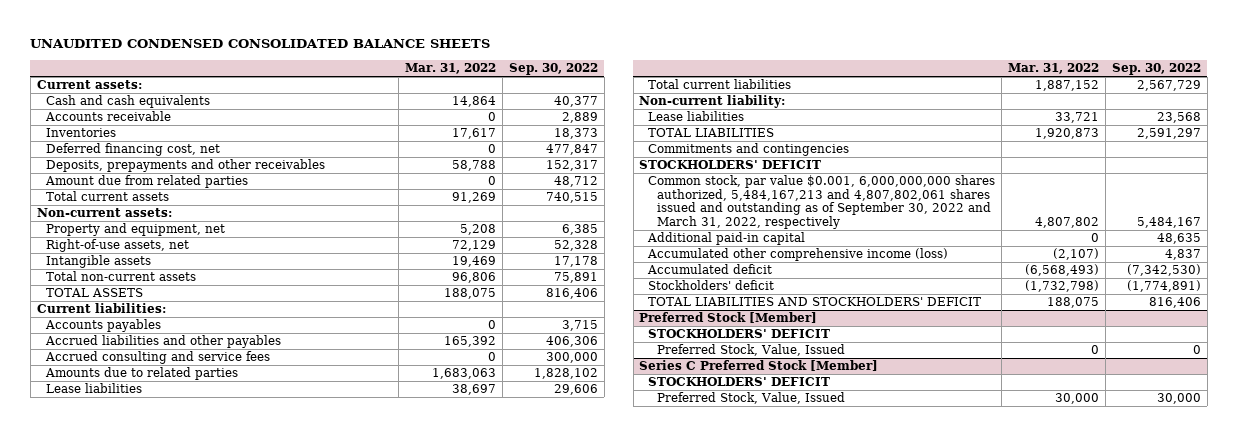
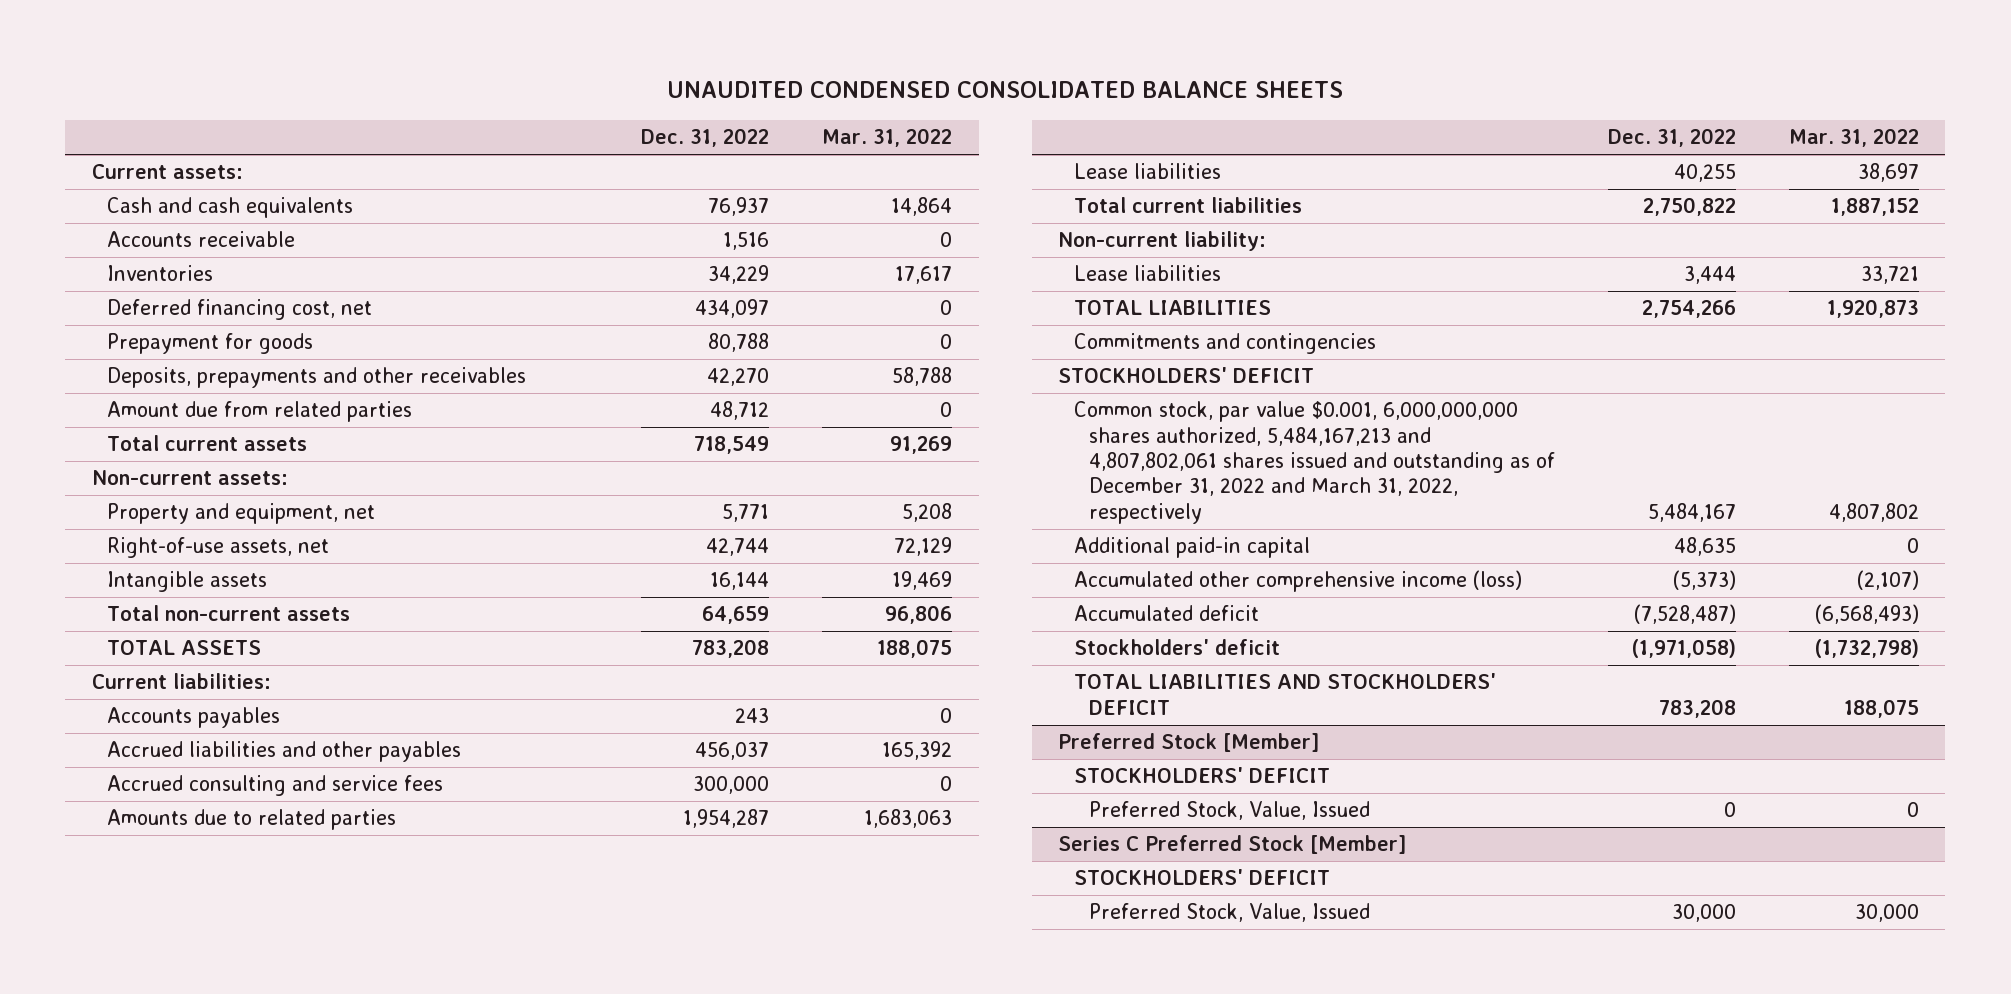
[509,63,599,76] Sep. 30, 2022 -> none
none -> [641,128,770,148] Dec. 31, 2022
none -> [106,333,313,355] Prepayment for goods
[648,175,996,229] Common stock, par value $0.001, 6,000,000,000 shares authorized, 5,484,167,213 and 4,807,802,061 shares issued and outstanding as of September 30, 2022 and March 31, 2022, respectively -> [1073,401,1555,524] Common stock, par value $0.001, 6,000,000,000 shares authorized, 5,484,167,213 and 4,807,802,061 shares issued and outstanding as of December 31, 2022 and March 31, 2022, respectively

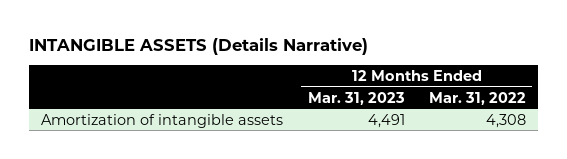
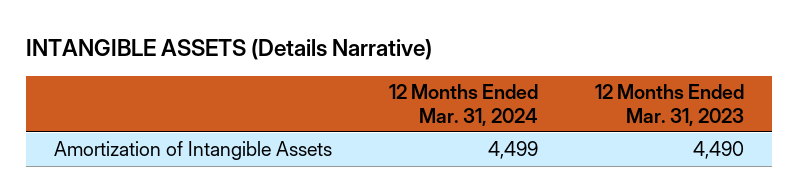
[429,91,527,105] Mar. 31, 2022 -> none
none -> [389,84,539,126] 12 Months Ended Mar. 31, 2024
[41,113,284,128] Amortization of intangible assets -> [54,141,333,161] Amortization of Intangible Assets
[367,113,405,128] 4,491 -> [692,141,744,160] 4,490

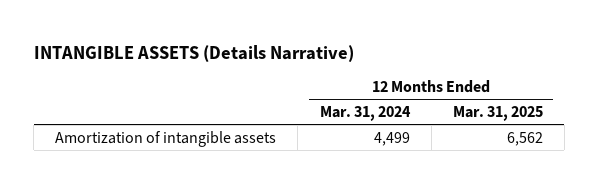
[594,84,744,126] 12 Months Ended Mar. 31, 2023 -> none
none -> [452,105,543,121] Mar. 31, 2025
[54,141,333,161] Amortization of Intangible Assets -> [55,130,277,147] Amortization of intangible assets

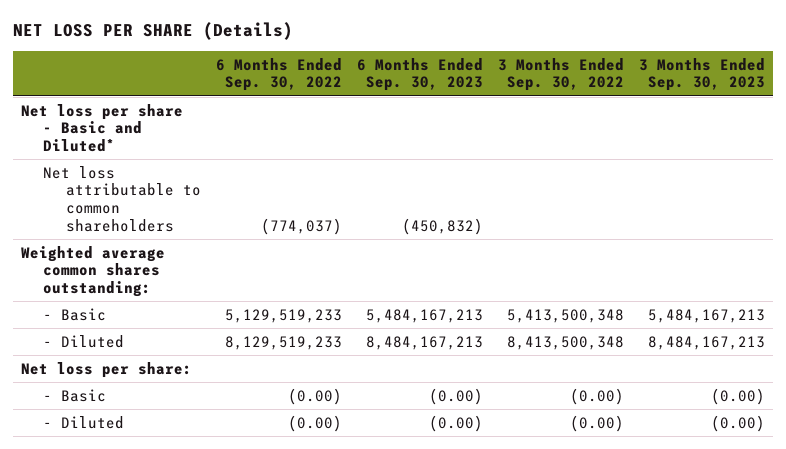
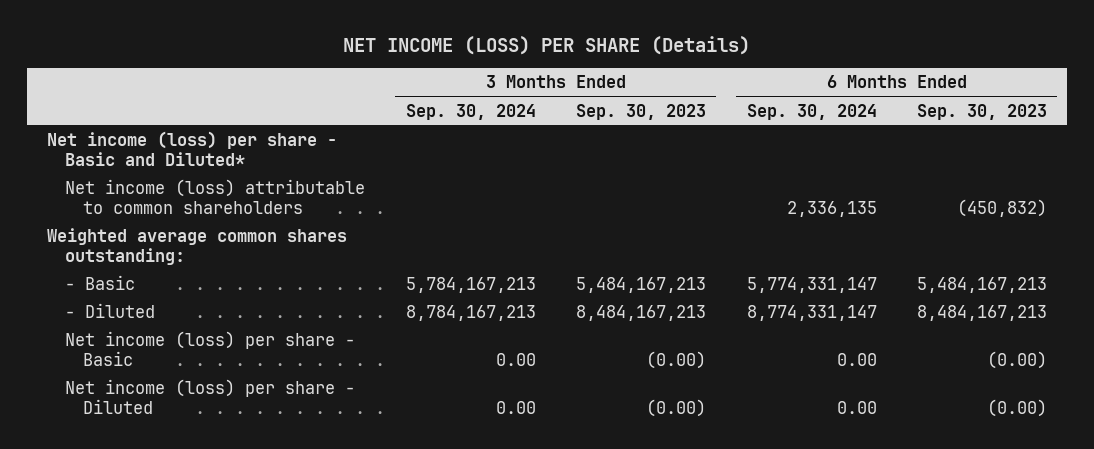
[13,22,294,41] NET LOSS PER SHARE (Details) -> [343,36,751,56] NET INCOME (LOSS) PER SHARE (Details)
[215,57,342,92] 6 Months Ended Sep. 30, 2022 -> none
[498,57,625,92] 3 Months Ended Sep. 30, 2022 -> none
none -> [405,103,536,120] Sep. 30, 2024
none -> [746,103,877,120] Sep. 30, 2024
[20,103,183,153] Net loss per share - Basic and Diluted* -> [46,131,337,166] Net income (loss) per share - Basic and Diluted*
[43,165,201,232] Net loss attributable to common shareholders -> [65,179,366,214] Net income (loss) attributable to common shareholders
[20,361,192,378] Net loss per share: -> none
[43,388,107,402] - Basic -> [65,331,356,366] Net income (loss) per share - Basic
[43,415,125,429] - Diluted -> [65,379,356,414] Net income (loss) per share - Diluted

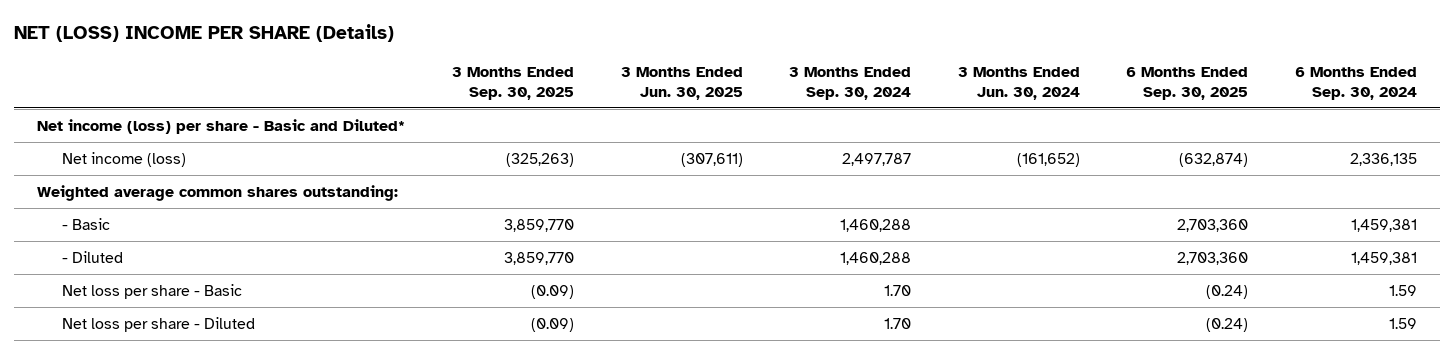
[343,36,751,56] NET INCOME (LOSS) PER SHARE (Details) -> [14,23,395,42] NET (LOSS) INCOME PER SHARE (Details)
[576,103,707,120] Sep. 30, 2023 -> none
[917,103,1048,120] Sep. 30, 2023 -> none
none -> [451,66,574,100] 3 Months Ended Sep. 30, 2025
none -> [620,66,743,100] 3 Months Ended Jun. 30, 2025
none -> [957,66,1080,100] 3 Months Ended Jun. 30, 2024
none -> [1126,66,1249,100] 6 Months Ended Sep. 30, 2025
[65,179,366,214] Net income (loss) attributable to common shareholders -> none
none -> [62,151,187,167] Net income (loss)
[405,277,536,294] 5,784,167,213 -> [840,218,912,232] 1,460,288
[746,277,877,294] 5,774,331,147 -> [1350,218,1417,232] 1,459,381
[405,305,536,322] 8,784,167,213 -> [840,251,912,265] 1,460,288
[746,305,877,322] 8,774,331,147 -> [1350,251,1417,265] 1,459,381
[65,331,356,366] Net income (loss) per share - Basic -> [62,283,243,299] Net loss per share - Basic
[495,352,536,366] 0.00 -> [884,284,912,296] 1.70
[836,352,877,366] 0.00 -> [1388,284,1417,296] 1.59
[65,379,356,414] Net income (loss) per share - Diluted -> [62,316,256,332] Net loss per share - Diluted
[495,400,536,414] 0.00 -> [884,317,912,329] 1.70
[836,400,877,414] 0.00 -> [1388,317,1417,329] 1.59

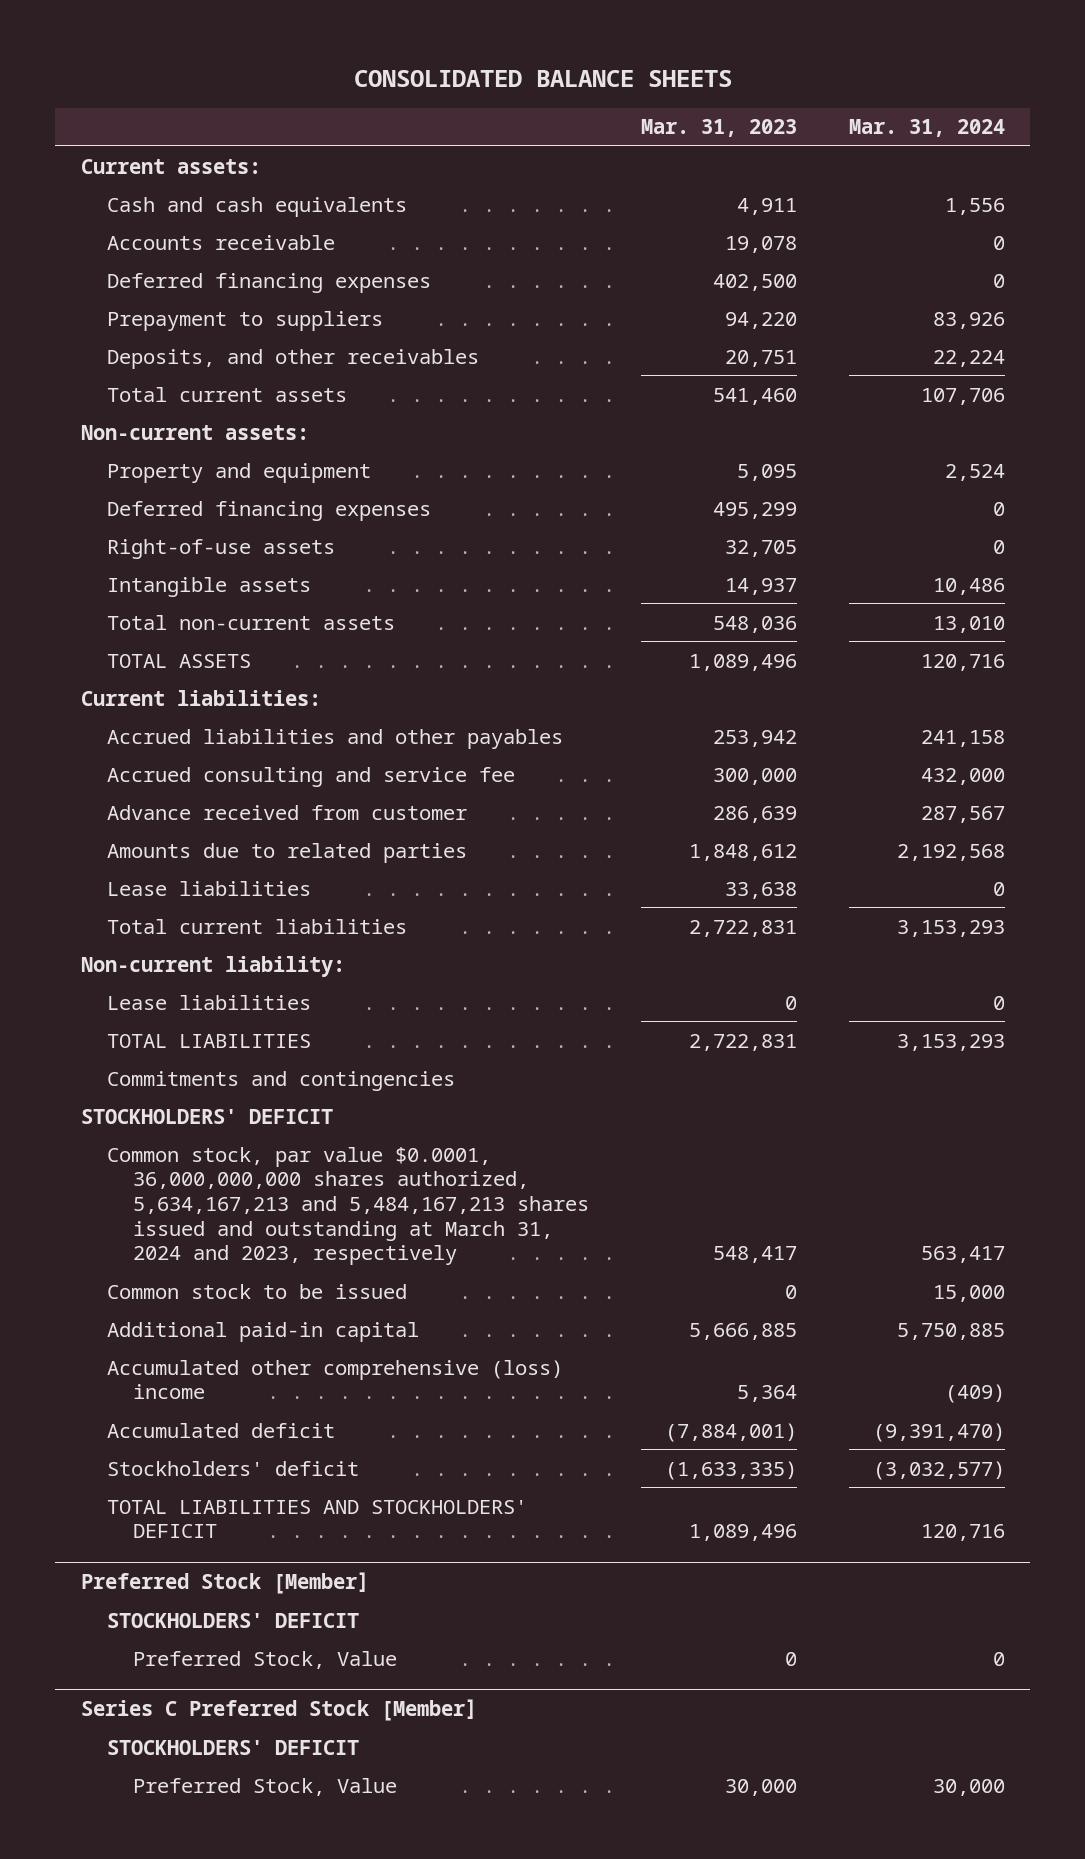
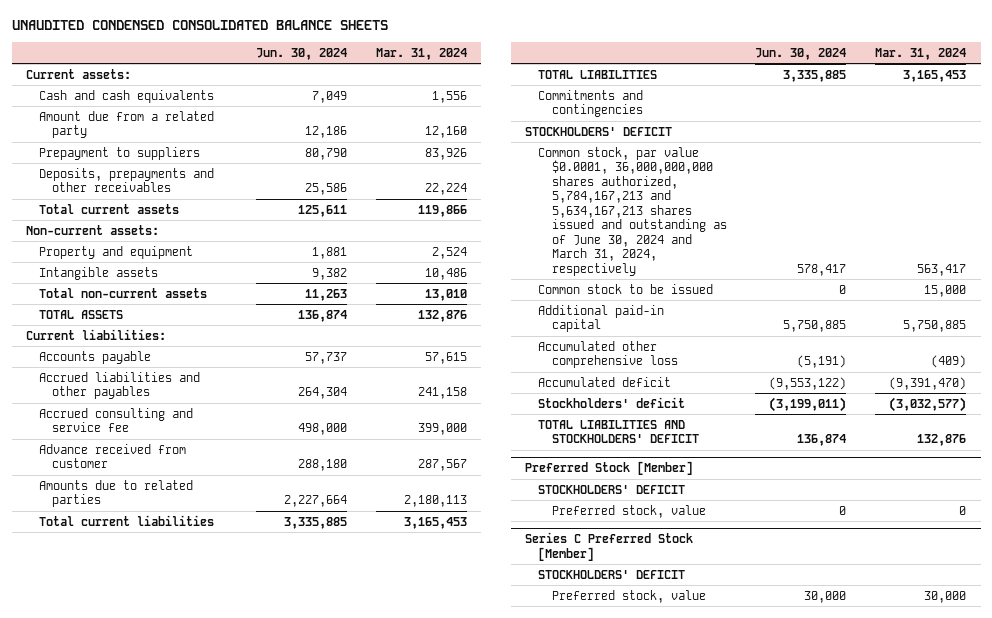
[353,69,732,87] CONSOLIDATED BALANCE SHEETS -> [11,20,388,31] UNAUDITED CONDENSED CONSOLIDATED BALANCE SHEETS
[640,119,797,138] Mar. 31, 2023 -> none
none -> [256,47,348,60] Jun. 30, 2024
[106,234,335,250] Accounts receivable -> none
[106,272,431,293] Deferred financing expenses -> none
none -> [39,110,215,139] Amount due from a related party
[106,348,479,369] Deposits, and other receivables -> [39,167,215,193] Deposits, prepayments and other receivables
[920,387,1005,405] 107,706 -> [417,204,467,217] 119,866
[106,500,431,521] Deferred financing expenses -> none
[106,538,335,559] Right-of-use assets -> none
[920,653,1005,671] 120,716 -> [417,309,467,322] 132,876
none -> [39,350,152,364] Accounts payable
[920,767,1005,785] 432,000 -> [417,423,467,436] 399,000
[106,880,311,896] Lease liabilities -> none
[80,955,345,977] Non-current liability: -> none
[106,994,311,1010] Lease liabilities -> none
[896,843,1005,861] 2,192,568 -> [403,495,467,508] 2,180,113
[896,919,1005,937] 3,153,293 -> [403,516,467,529] 3,165,453
[896,1033,1005,1051] 3,153,293 -> [903,69,967,82] 3,165,453
[106,1146,590,1266] Common stock, par value $0.0001, 36,000,000,000 shares authorized, 5,634,167,213 and 5,484,167,213 shares issued and outstanding at March 31, 2024 and 2023, respectively -> [538,146,727,276] Common stock, par value $0.0001, 36,000,000,000 shares authorized, 5,784,167,213 and 5,634,167,213 shares issued and outstanding as of June 30, 2024 and March 31, 2024, respectively
[106,1359,563,1400] Accumulated other comprehensive (loss) income -> [538,340,678,369] Accumulated other comprehensive loss
[920,1524,1005,1542] 120,716 -> [917,434,967,447] 132,876
[133,1650,398,1669] Preferred Stock, Value -> [551,504,706,518] Preferred stock, value
[133,1777,398,1796] Preferred Stock, Value -> [551,589,706,603] Preferred stock, value

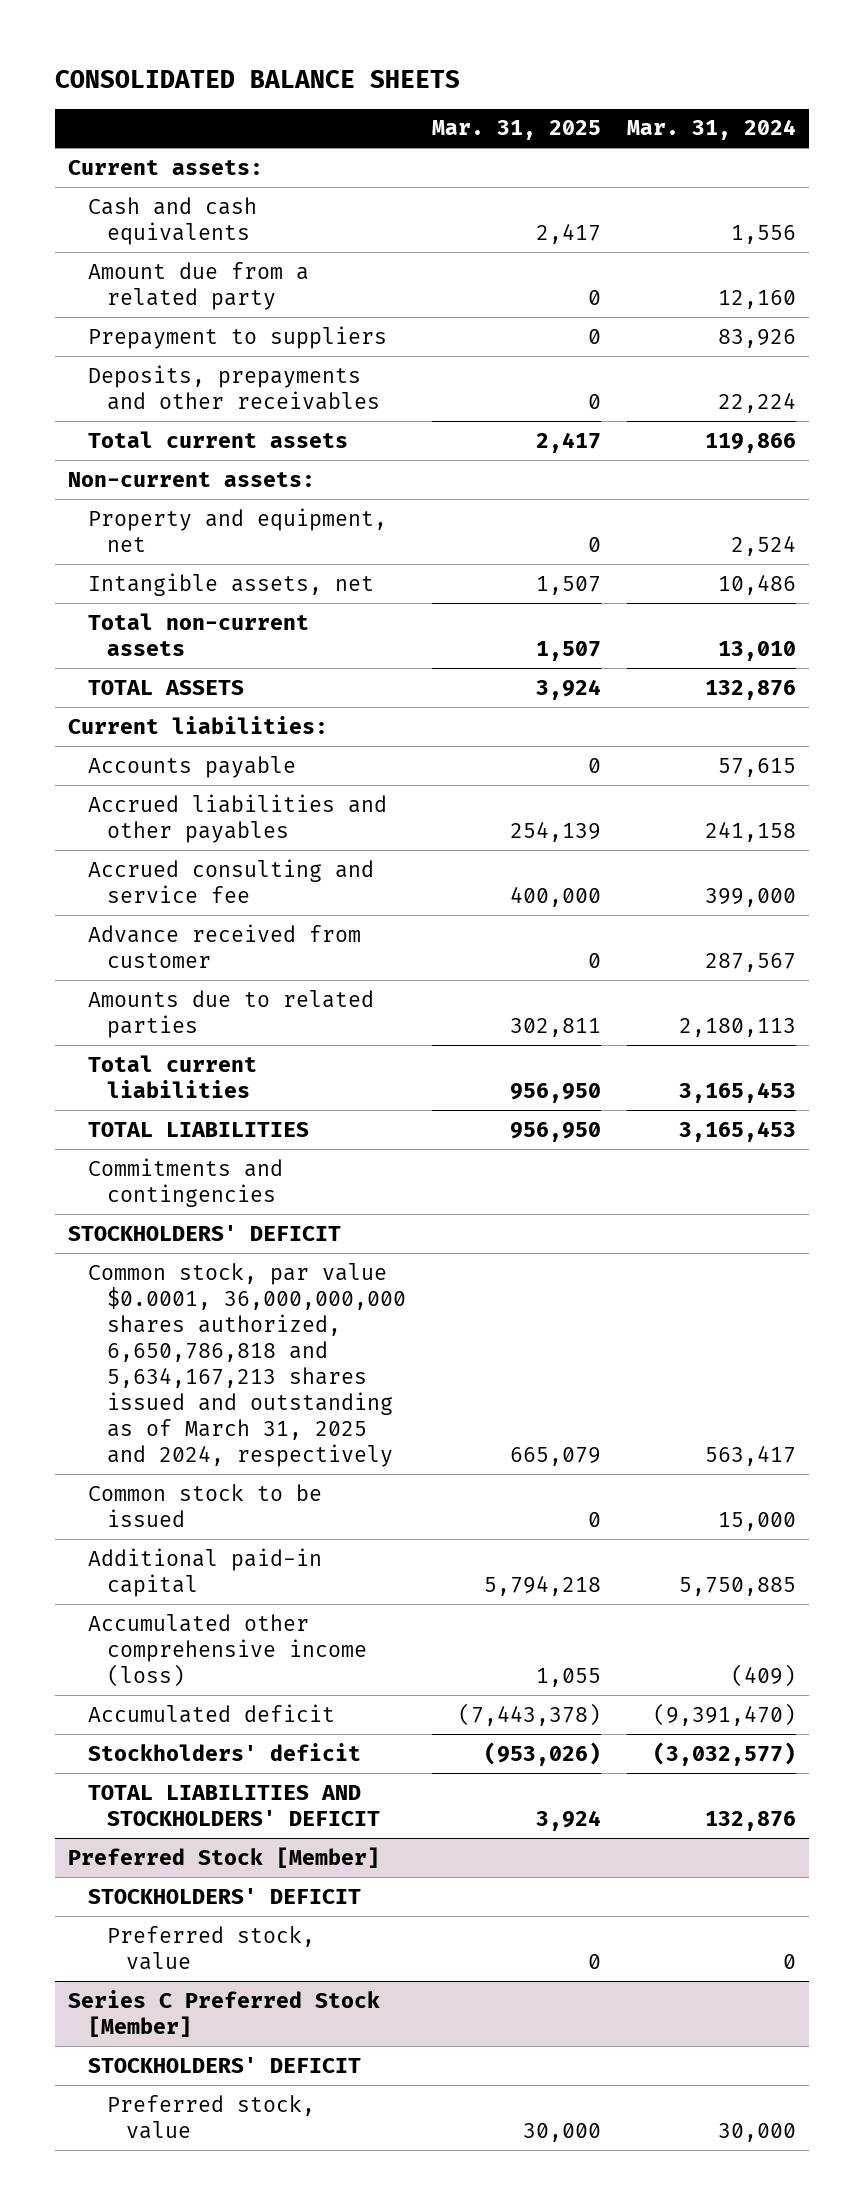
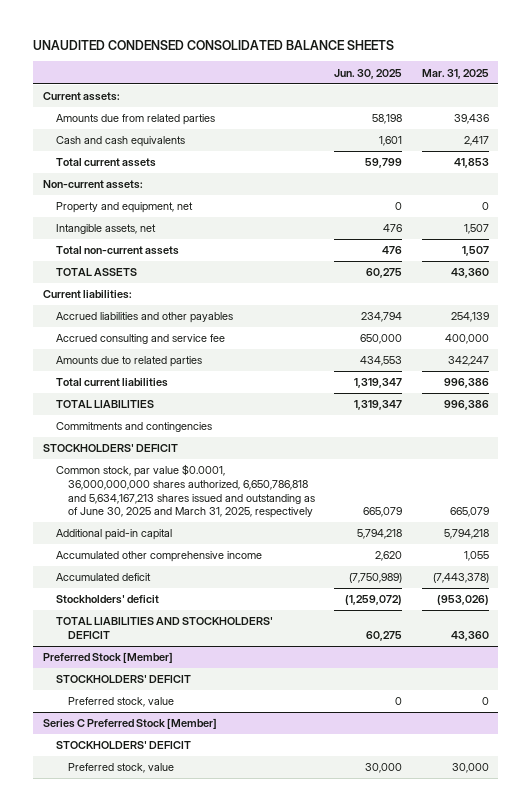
[55,69,461,88] CONSOLIDATED BALANCE SHEETS -> [33,40,395,51] UNAUDITED CONDENSED CONSOLIDATED BALANCE SHEETS
[626,119,796,141] Mar. 31, 2024 -> none
none -> [334,68,403,79] Jun. 30, 2025
none -> [55,114,215,126] Amounts due from related parties
[87,261,309,310] Amount due from a related party -> none
[87,325,387,349] Prepayment to suppliers -> none
[87,364,380,410] Deposits, prepayments and other receivables -> none
[535,431,601,453] 2,417 -> [453,158,489,169] 41,853
[535,678,601,700] 3,924 -> [450,268,489,279] 43,360
[87,755,296,778] Accounts payable -> none
[87,923,361,968] Advance received from customer -> none
[509,1017,601,1037] 302,811 -> [447,356,489,367] 342,247
[509,1082,601,1103] 956,950 -> [443,378,489,389] 996,386
[509,1121,601,1142] 956,950 -> [443,400,489,411] 996,386
[87,1483,322,1527] Common stock to be issued -> none
[87,1262,406,1468] Common stock, par value $0.0001, 36,000,000,000 shares authorized, 6,650,786,818 and 5,634,167,213 shares issued and outstanding as of March 31, 2025 and 2024, respectively -> [55,464,316,519] Common stock, par value $0.0001, 36,000,000,000 shares authorized, 6,650,786,818 and 5,634,167,213 shares issued and outstanding as of June 30, 2025 and March 31, 2025, respectively
[87,1613,367,1687] Accumulated other comprehensive income (loss) -> [55,551,262,563] Accumulated other comprehensive income
[535,1809,601,1831] 3,924 -> [450,630,489,641] 43,360

